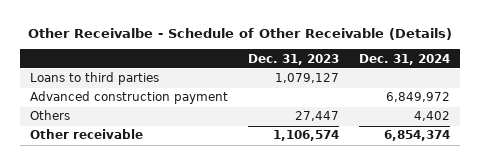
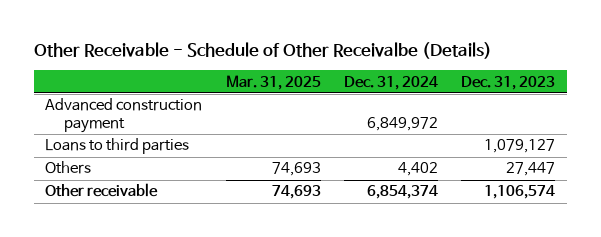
[28,27,453,40] Other Receivalbe - Schedule of Other Receivable (Details) -> [33,41,492,59] Other Receivable - Schedule of Other Receivalbe (Details)
none -> [225,74,321,90] Mar. 31, 2025
[30,72,160,86] Loans to third parties -> [45,138,190,155] Loans to third parties

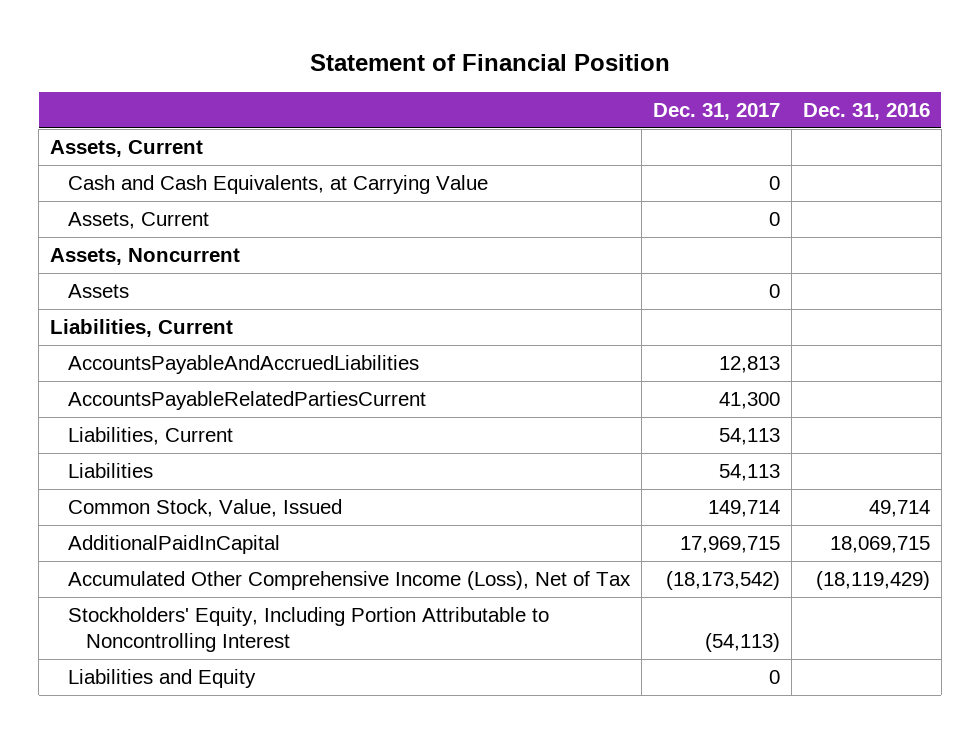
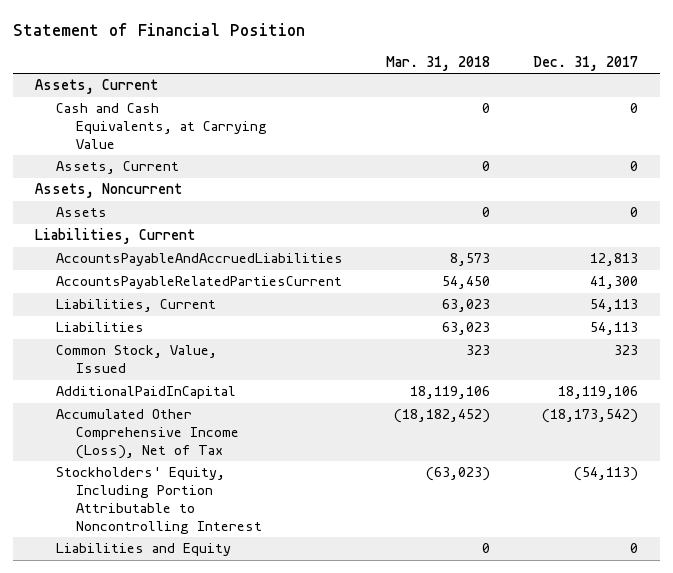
[802,102,930,120] Dec. 31, 2016 -> none
none -> [385,55,490,71] Mar. 31, 2018
[708,500,781,518] 149,714 -> [614,345,639,356] 323
[680,536,781,554] 17,969,715 -> [558,386,639,400] 18,119,106

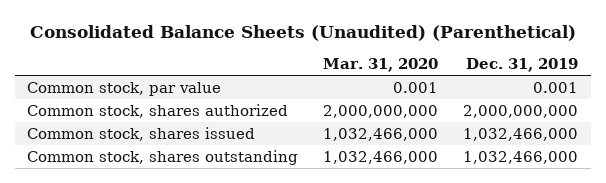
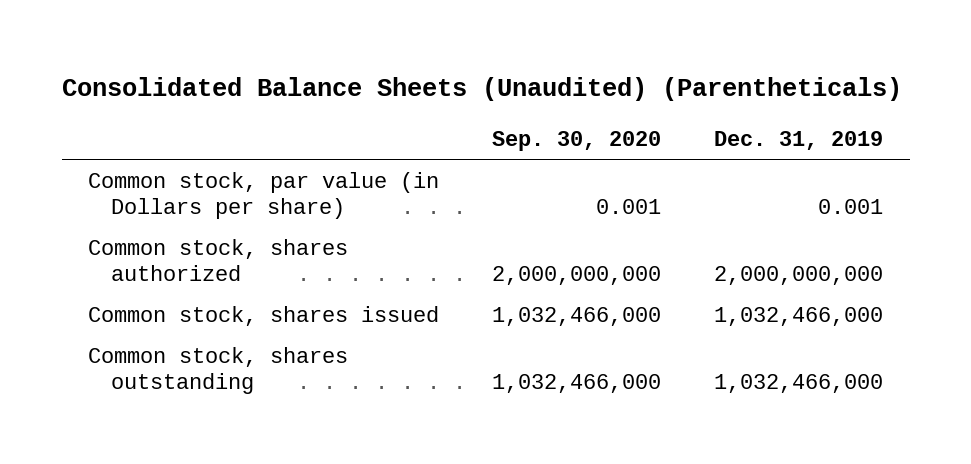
[29,24,576,41] Consolidated Balance Sheets (Unaudited) (Parenthetical) -> [61,77,902,102] Consolidated Balance Sheets (Unaudited) (Parentheticals)
[323,58,439,73] Mar. 31, 2020 -> none
none -> [492,131,662,152] Sep. 30, 2020
[27,81,222,96] Common stock, par value -> [88,171,440,220] Common stock, par value (in Dollars per share)

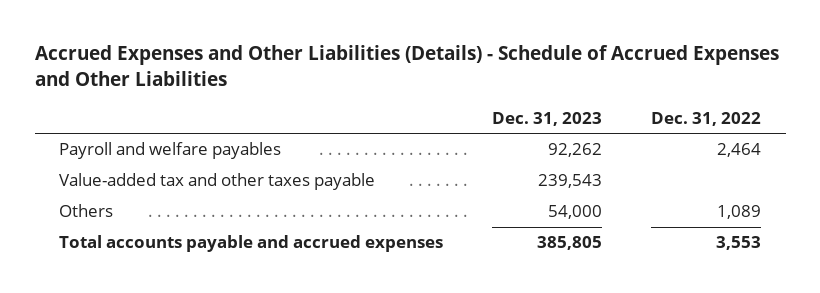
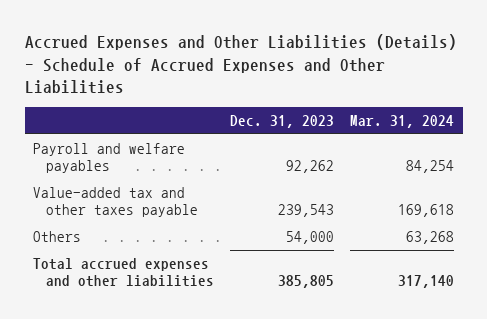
[651,111,762,126] Dec. 31, 2022 -> none
none -> [350,114,455,128] Mar. 31, 2024
[59,235,444,253] Total accounts payable and accrued expenses -> [32,258,215,288] Total accrued expenses and other liabilities

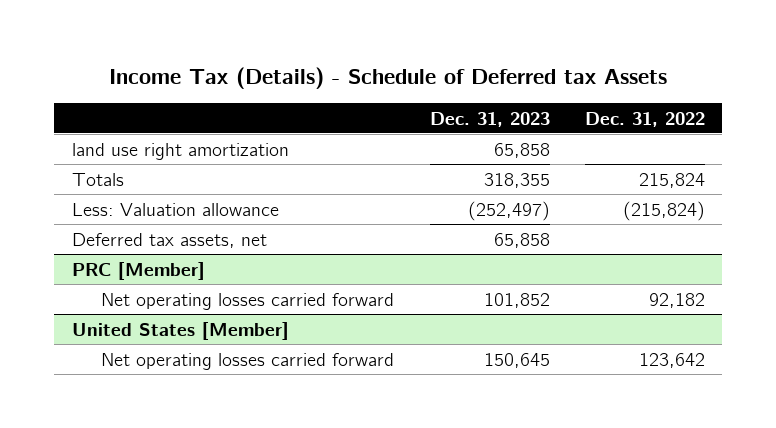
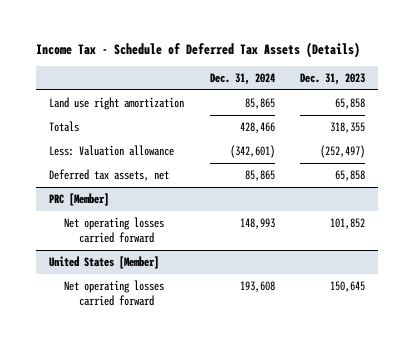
[109,66,668,89] Income Tax (Details) - Schedule of Deferred tax Assets -> [35,42,360,59] Income Tax - Schedule of Deferred Tax Assets (Details)
[584,111,705,127] Dec. 31, 2022 -> none
none -> [209,73,275,86] Dec. 31, 2024
[71,142,289,160] land use right amortization -> [48,96,184,110] Land use right amortization

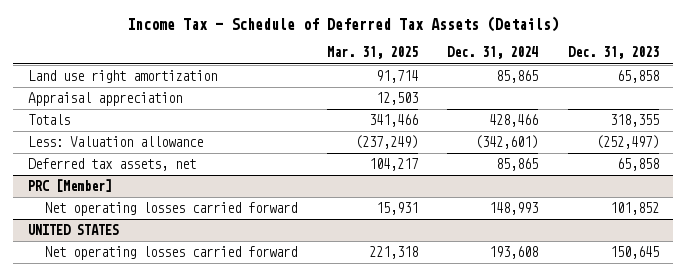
none -> [326,46,418,60] Mar. 31, 2025
none -> [28,92,183,107] Appraisal appreciation
[48,255,159,269] United States [Member] -> [28,224,120,236] UNITED STATES

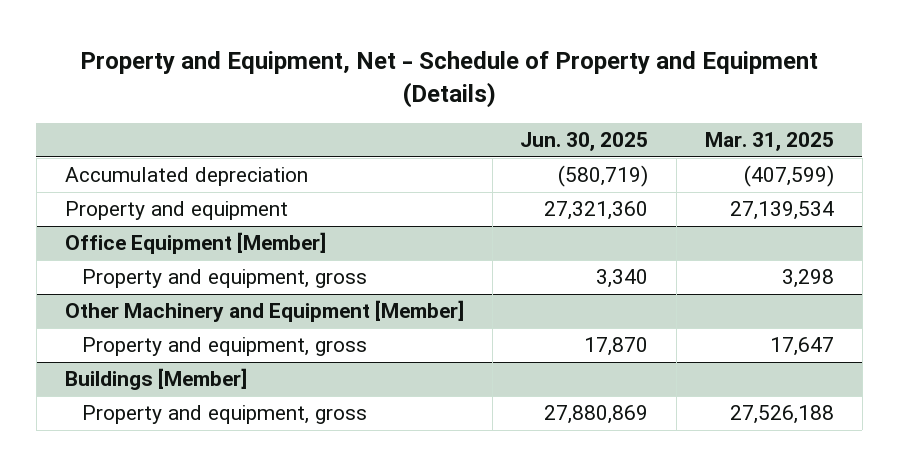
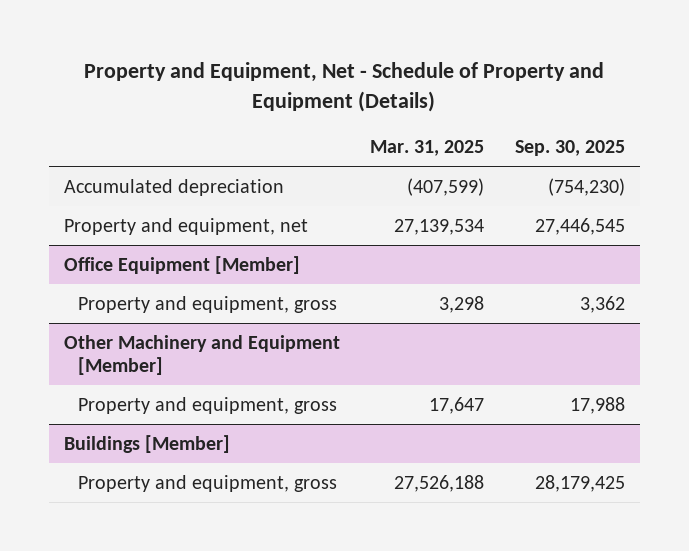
[520,132,649,152] Jun. 30, 2025 -> none
none -> [515,140,626,157] Sep. 30, 2025
[64,201,288,221] Property and equipment -> [63,217,308,235] Property and equipment, net

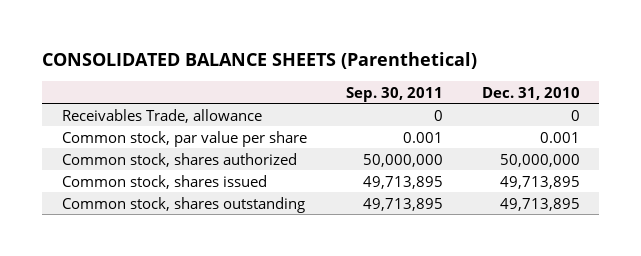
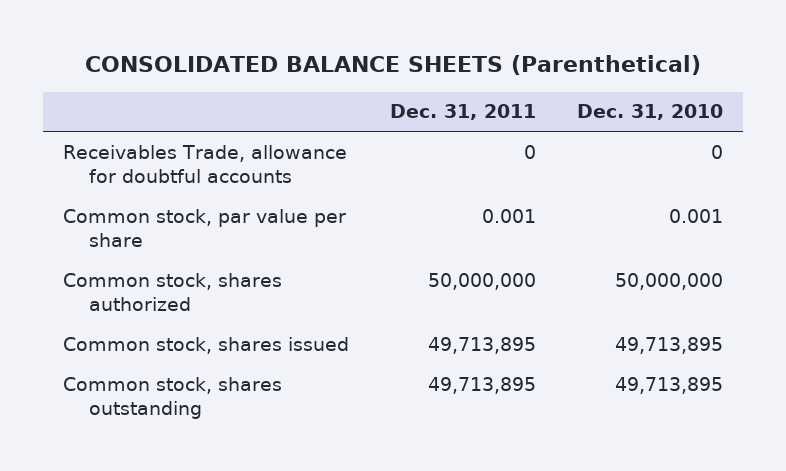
[345,86,443,102] Sep. 30, 2011 -> none
none -> [390,104,537,121] Dec. 31, 2011
[61,108,262,123] Receivables Trade, allowance -> [63,144,348,184] Receivables Trade, allowance for doubtful accounts

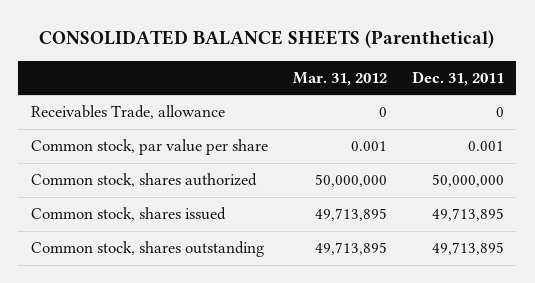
[577,104,724,121] Dec. 31, 2010 -> none
none -> [292,71,387,86] Mar. 31, 2012
[63,144,348,184] Receivables Trade, allowance for doubtful accounts -> [30,105,225,120] Receivables Trade, allowance

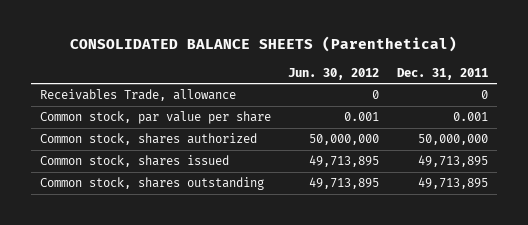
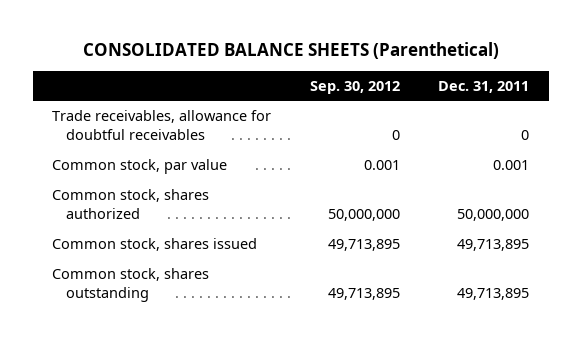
[288,67,380,80] Jun. 30, 2012 -> none
none -> [309,80,400,94] Sep. 30, 2012
[39,89,236,102] Receivables Trade, allowance -> [52,110,272,141] Trade receivables, allowance for doubtful receivables
[39,111,271,125] Common stock, par value per share -> [52,159,228,175] Common stock, par value

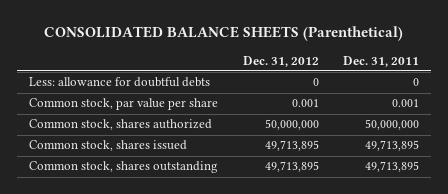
[309,80,400,94] Sep. 30, 2012 -> none
none -> [242,55,319,67] Dec. 31, 2012
[52,110,272,141] Trade receivables, allowance for doubtful receivables -> [29,77,211,88] Less: allowance for doubtful debts
[52,159,228,175] Common stock, par value -> [29,98,219,111] Common stock, par value per share

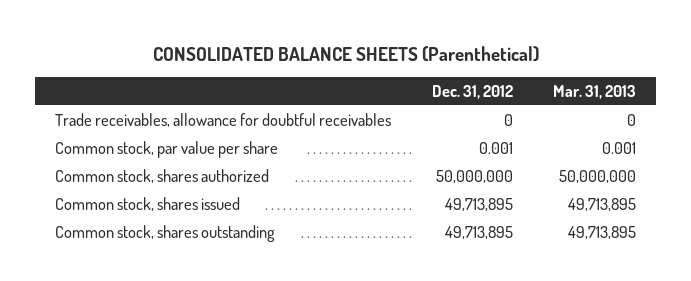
[343,55,420,67] Dec. 31, 2011 -> none
none -> [552,85,636,100] Mar. 31, 2013
[29,77,211,88] Less: allowance for doubtful debts -> [55,112,392,127] Trade receivables, allowance for doubtful receivables

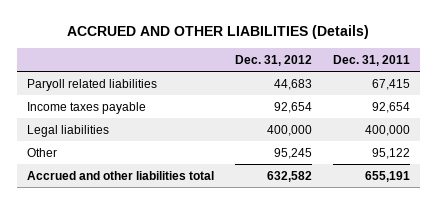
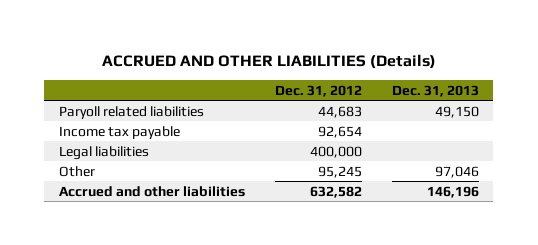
[332,55,410,67] Dec. 31, 2011 -> none
none -> [391,84,479,97] Dec. 31, 2013
[27,101,147,114] Income taxes payable -> [59,125,181,139] Income tax payable
[27,170,215,180] Accrued and other liabilities total -> [59,185,246,197] Accrued and other liabilities

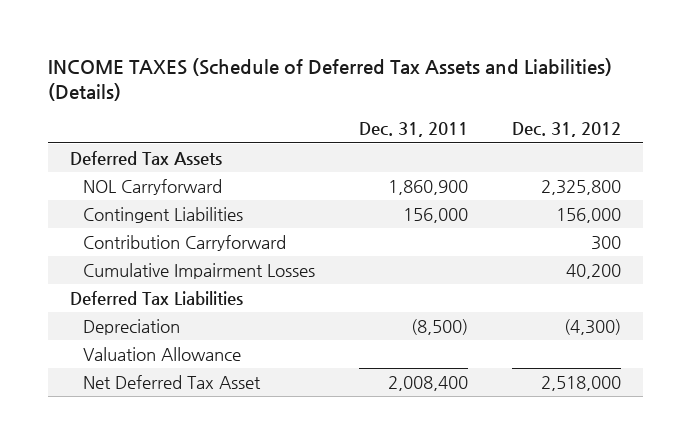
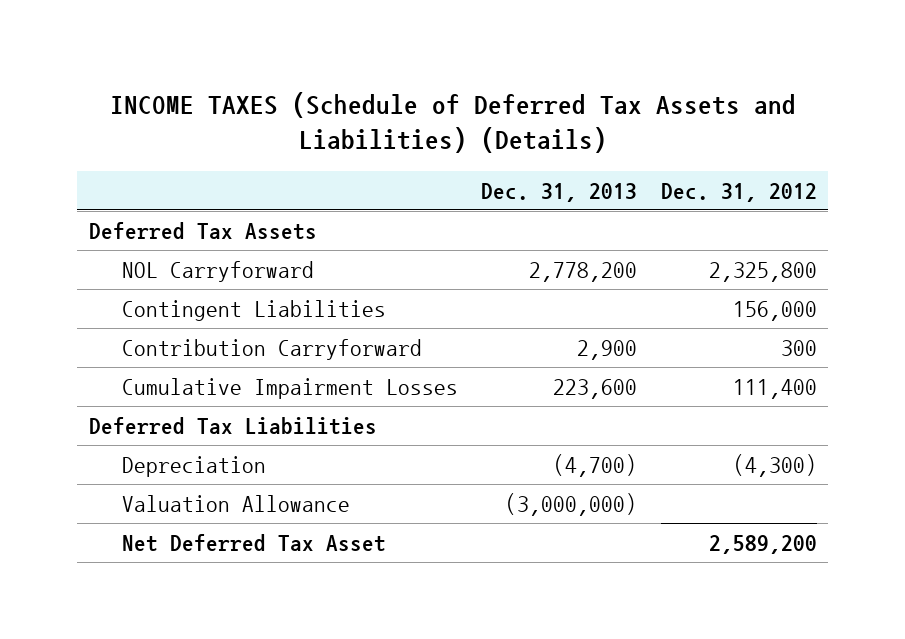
[358,122,468,138] Dec. 31, 2011 -> none
none -> [481,182,638,202] Dec. 31, 2013
[566,263,622,279] 40,200 -> [732,378,817,399] 111,400
[541,375,622,391] 2,518,000 -> [708,534,817,554] 2,589,200

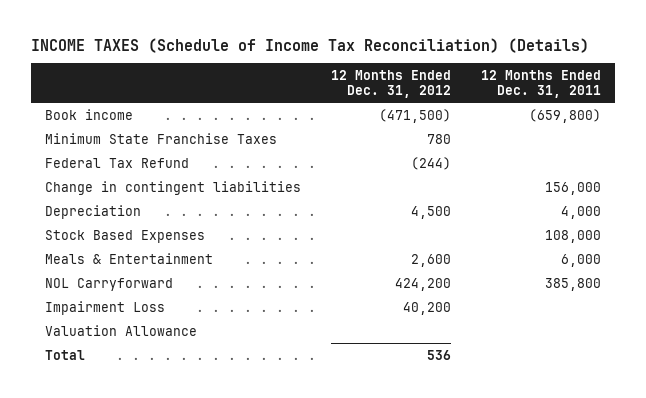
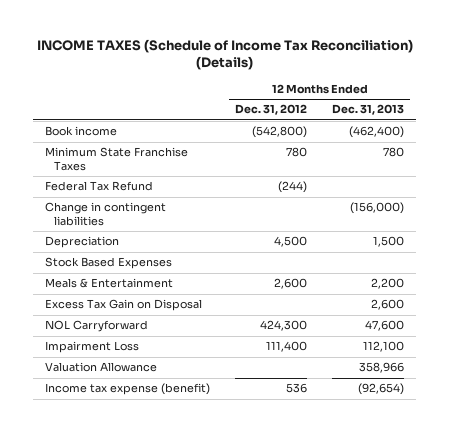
[480,70,601,98] 12 Months Ended Dec. 31, 2011 -> none
none -> [331,104,404,116] Dec. 31, 2013
[379,108,452,123] (471,500) -> [252,126,308,139] (542,800)
none -> [45,299,203,312] Excess Tax Gain on Disposal
[395,277,452,291] 424,200 -> [260,320,308,332] 424,300
[403,301,452,315] 40,200 -> [266,341,308,353] 111,400
[45,349,86,360] Total -> [45,383,211,396] Income tax expense (benefit)

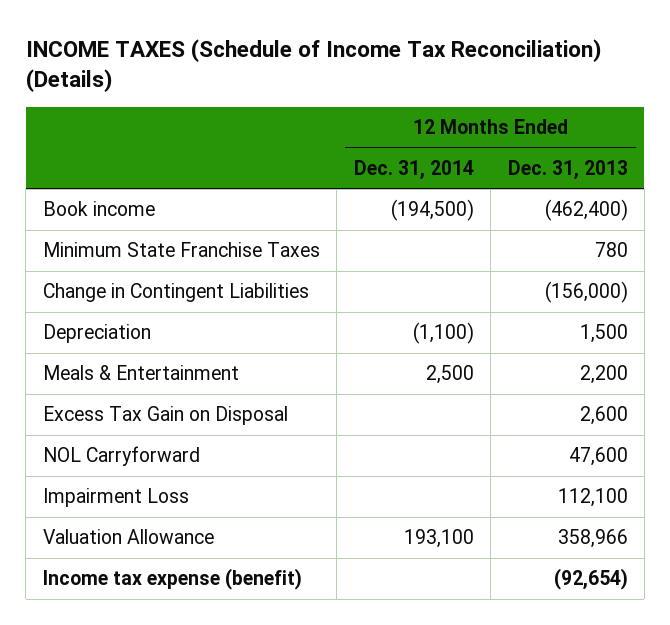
[235,104,308,116] Dec. 31, 2012 -> none
none -> [353,159,474,180] Dec. 31, 2014
[45,181,154,192] Federal Tax Refund -> none
[45,202,167,226] Change in contingent liabilities -> [42,283,309,303] Change in Contingent Liabilities
[45,257,173,270] Stock Based Expenses -> none

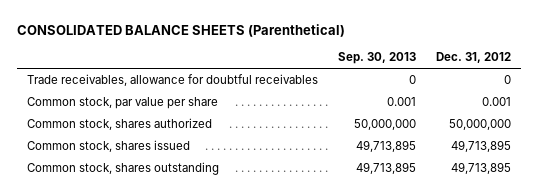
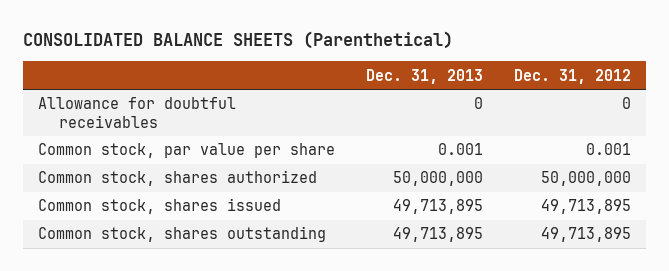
[338,52,417,65] Sep. 30, 2013 -> none
none -> [366,68,484,84] Dec. 31, 2013
[26,74,318,87] Trade receivables, allowance for doubtful receivables -> [38,97,237,128] Allowance for doubtful receivables

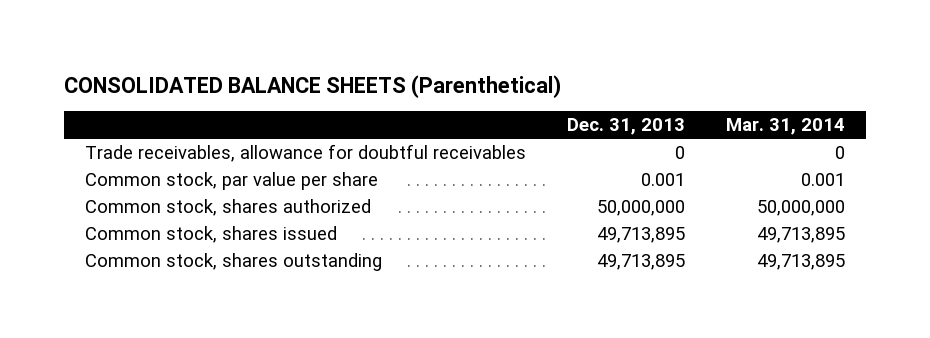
[513,68,631,84] Dec. 31, 2012 -> none
none -> [726,118,846,136] Mar. 31, 2014
[38,97,237,128] Allowance for doubtful receivables -> [84,144,526,163] Trade receivables, allowance for doubtful receivables

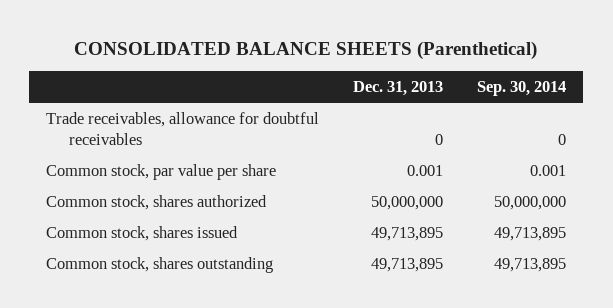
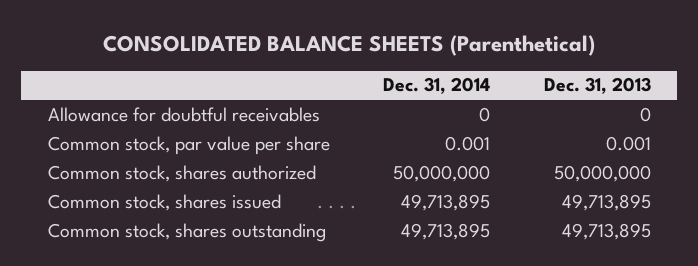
[477,81,567,97] Sep. 30, 2014 -> none
none -> [383,77,491,95] Dec. 31, 2014
[46,111,320,145] Trade receivables, allowance for doubtful receivables -> [47,106,320,122] Allowance for doubtful receivables

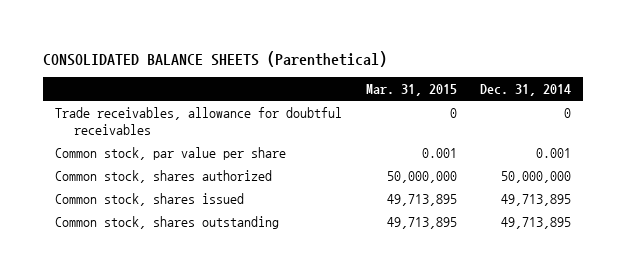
[543,77,651,95] Dec. 31, 2013 -> none
none -> [365,84,457,97] Mar. 31, 2015
[47,106,320,122] Allowance for doubtful receivables -> [54,106,342,136] Trade receivables, allowance for doubtful receivables

